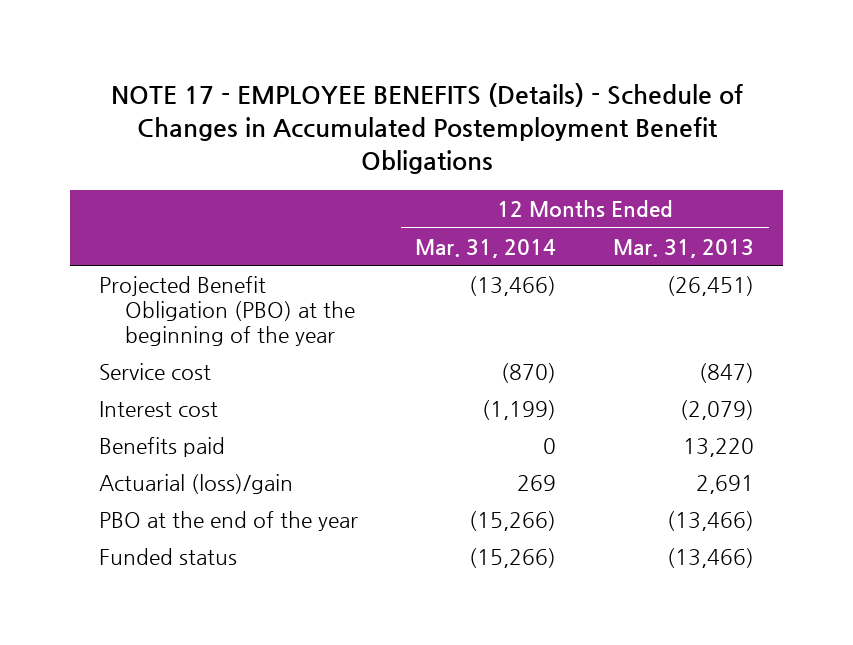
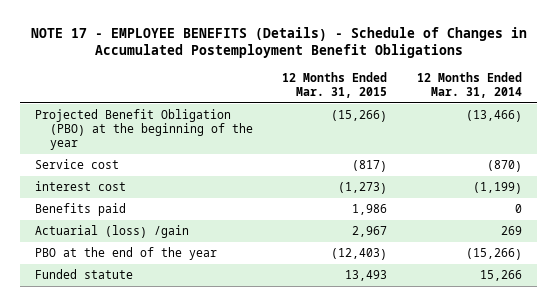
[613,238,755,258] Mar. 31, 2013 -> none
none -> [282,71,388,98] 12 Months Ended Mar. 31, 2015
[98,401,218,418] Interest cost -> [35,180,127,191] interest cost
[98,474,293,495] Actuarial (loss)/gain -> [35,224,190,238] Actuarial (loss) /gain
[98,548,237,566] Funded status -> [35,268,134,279] Funded statute
[469,548,557,569] (15,266) -> [480,269,523,281] 15,266

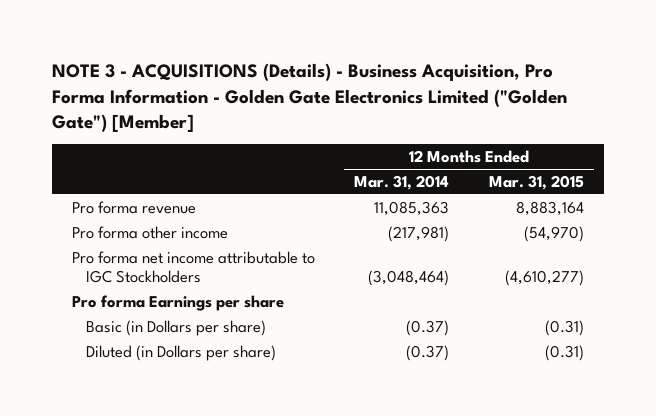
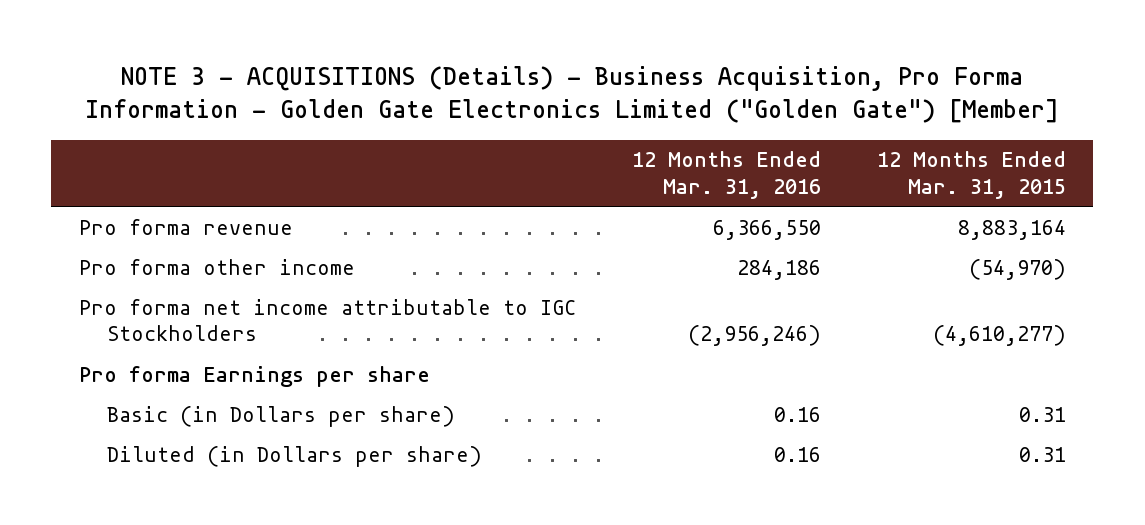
[354,174,450,190] Mar. 31, 2014 -> none
none -> [631,151,821,199] 12 Months Ended Mar. 31, 2016
[544,319,584,336] (0.31) -> [1018,406,1066,422] 0.31
[544,344,584,361] (0.31) -> [1018,446,1066,462] 0.31

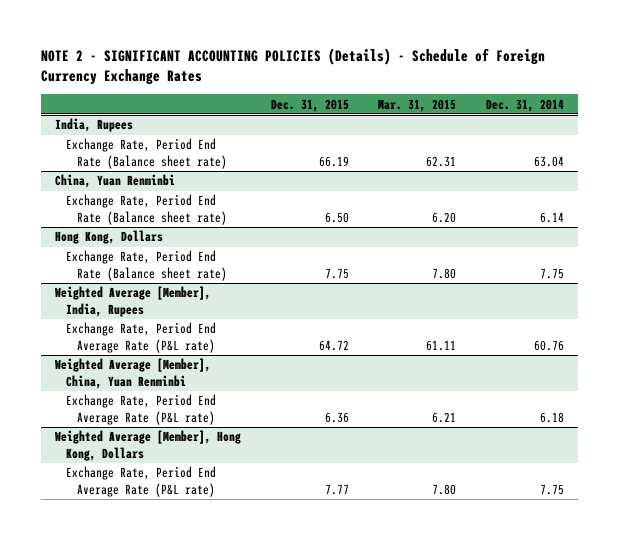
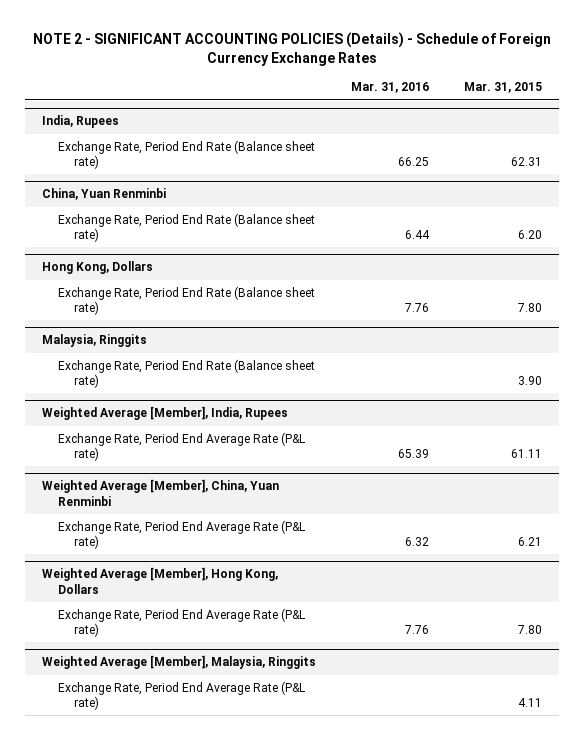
[270,98,349,112] Dec. 31, 2015 -> none
[485,98,564,112] Dec. 31, 2014 -> none
none -> [351,82,430,94] Mar. 31, 2016
none -> [42,334,148,348] Malaysia, Ringgits
none -> [58,358,316,389] Exchange Rate, Period End Rate (Balance sheet rate)
none -> [42,655,317,670] Weighted Average [Member], Malaysia, Ringgits
none -> [58,680,306,711] Exchange Rate, Period End Average Rate (P&L rate)

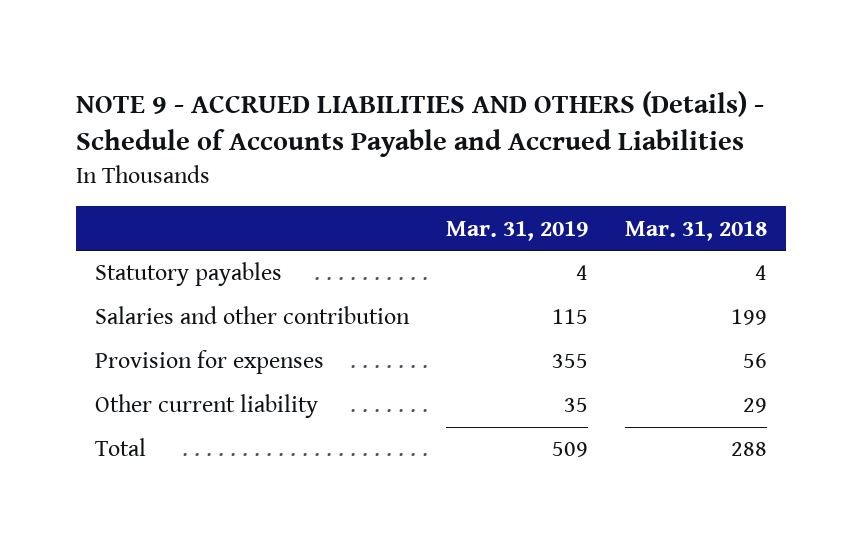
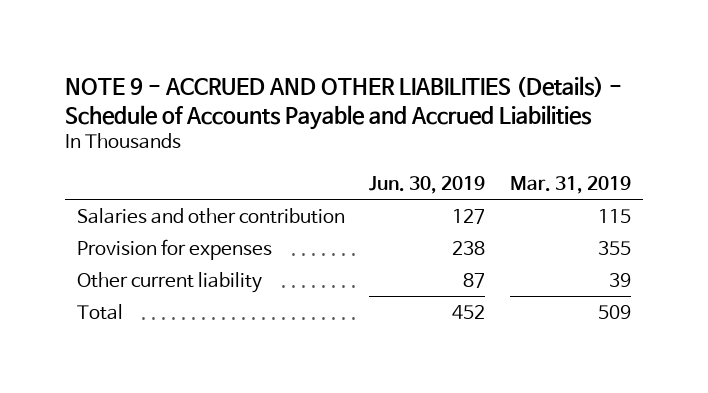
[76,91,765,158] NOTE 9 - ACCRUED LIABILITIES AND OTHERS (Details) - Schedule of Accounts Payable and Accrued Liabilities -> [64,75,622,130] NOTE 9 - ACCRUED AND OTHER LIABILITIES (Details) - Schedule of Accounts Payable and Accrued Liabilities
[625,220,768,241] Mar. 31, 2018 -> none
none -> [369,175,486,194] Jun. 30, 2019
[95,262,283,287] Statutory payables -> none
[564,398,589,413] 35 -> [608,272,631,287] 39

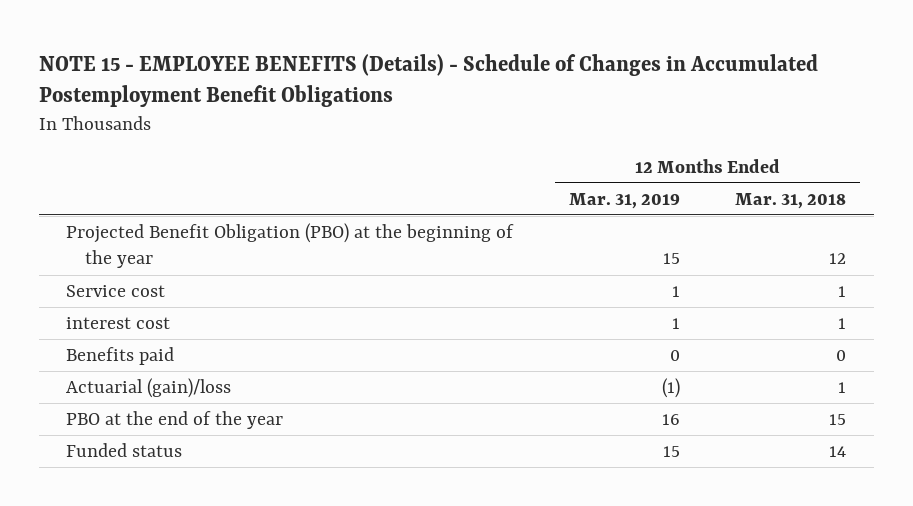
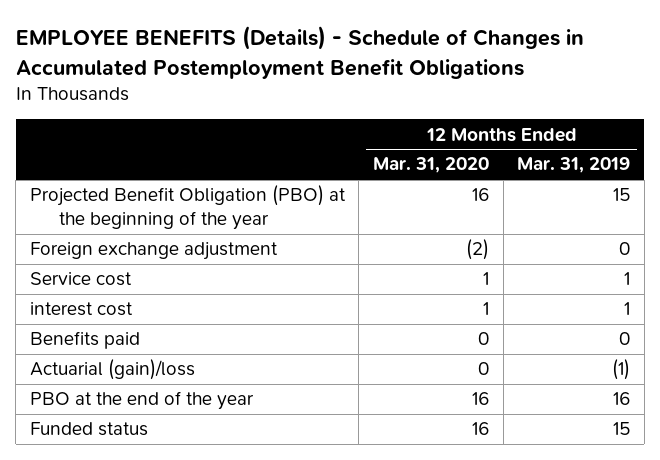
[38,53,818,108] NOTE 15 - EMPLOYEE BENEFITS (Details) - Schedule of Changes in Accumulated Postemployment Benefit Obligations -> [15,26,584,79] EMPLOYEE BENEFITS (Details) - Schedule of Changes in Accumulated Postemployment Benefit Obligations
[735,192,847,209] Mar. 31, 2018 -> none
none -> [373,157,490,174] Mar. 31, 2020
none -> [29,242,278,261] Foreign exchange adjustment

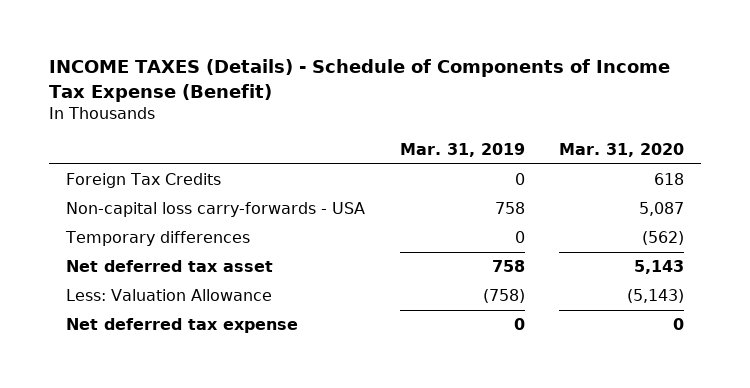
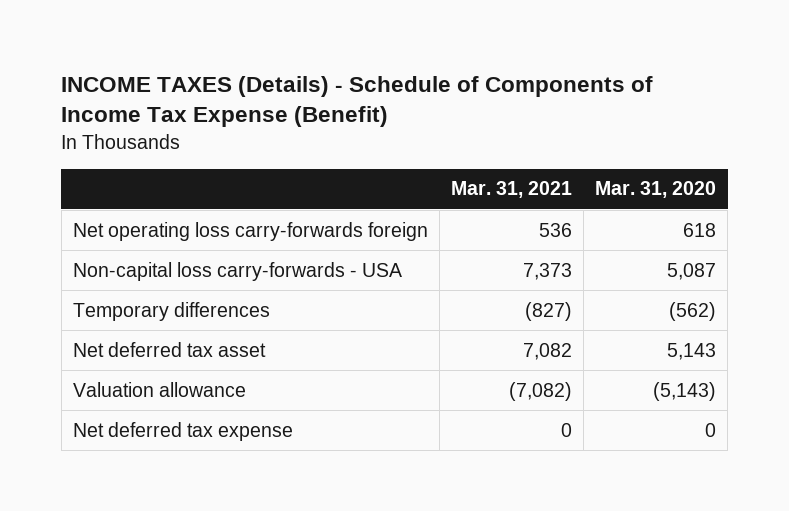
[399,143,525,158] Mar. 31, 2019 -> none
none -> [450,181,572,199] Mar. 31, 2021
[66,173,222,189] Foreign Tax Credits -> [72,221,428,241] Net operating loss carry-forwards foreign
[66,289,273,302] Less: Valuation Allowance -> [72,381,246,397] Valuation allowance

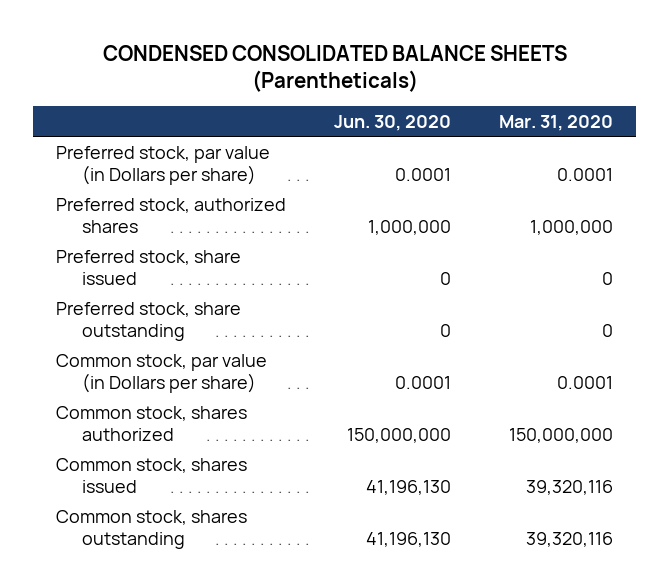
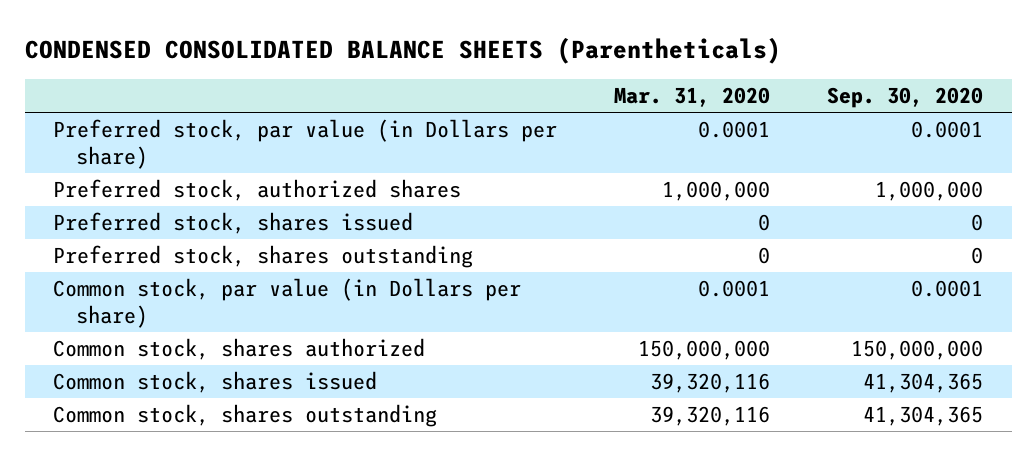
[334,114,452,131] Jun. 30, 2020 -> none
none -> [827,87,984,109] Sep. 30, 2020
[56,249,242,285] Preferred stock, share issued -> [53,212,414,235] Preferred stock, shares issued
[56,301,242,341] Preferred stock, share outstanding -> [53,245,474,269] Preferred stock, shares outstanding

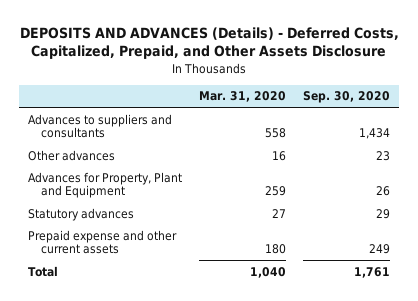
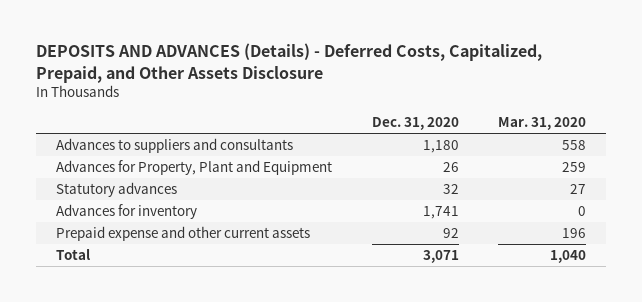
[303,91,391,104] Sep. 30, 2020 -> none
none -> [371,117,459,131] Dec. 31, 2020
[27,149,115,161] Other advances -> none
none -> [56,204,198,220] Advances for inventory
[265,244,287,255] 180 -> [562,228,587,239] 196

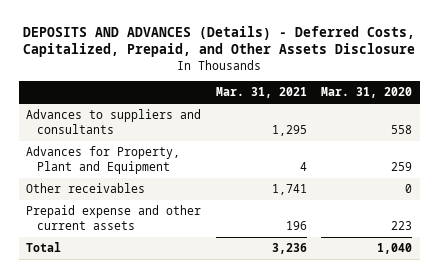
[371,117,459,131] Dec. 31, 2020 -> none
none -> [215,87,307,99] Mar. 31, 2021
[56,182,178,198] Statutory advances -> none
[56,204,198,220] Advances for inventory -> none
none -> [26,183,146,194] Other receivables
[562,228,587,239] 196 -> [391,220,413,230] 223

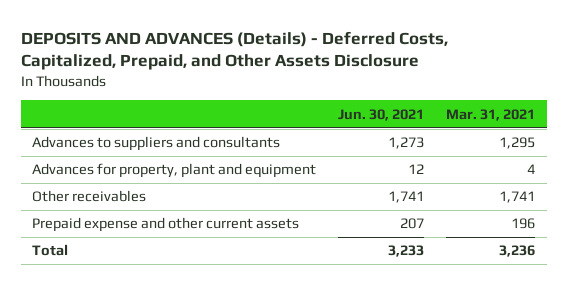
[321,87,413,99] Mar. 31, 2020 -> none
none -> [338,108,425,121] Jun. 30, 2021
[26,146,181,174] Advances for Property, Plant and Equipment -> [31,163,316,179] Advances for property, plant and equipment

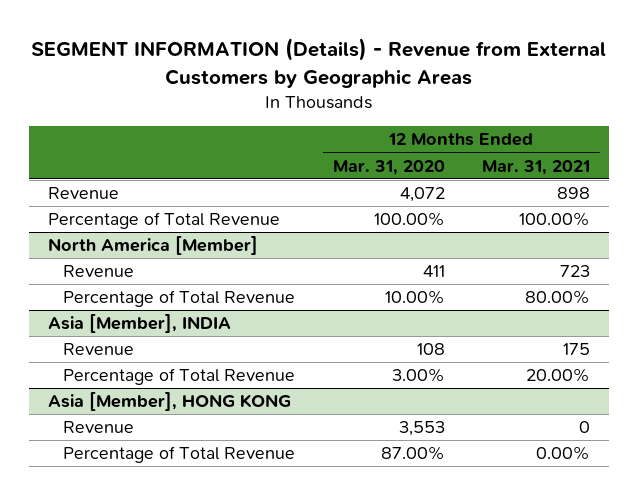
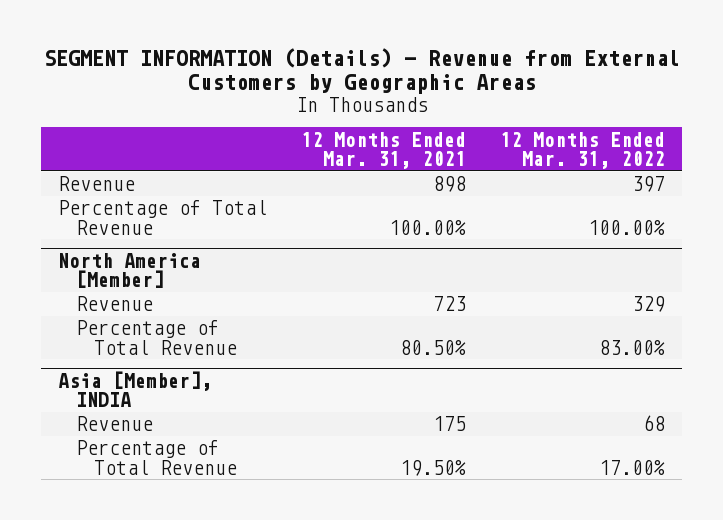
[332,159,445,175] Mar. 31, 2020 -> none
none -> [500,131,666,169] 12 Months Ended Mar. 31, 2022
[525,290,591,305] 80.00% -> [400,339,467,355] 80.50%
[47,392,291,412] Asia [Member], HONG KONG -> none
[62,421,134,434] Revenue -> none
[62,446,295,464] Percentage of Total Revenue -> none
[526,368,591,383] 20.00% -> [400,459,467,476] 19.50%

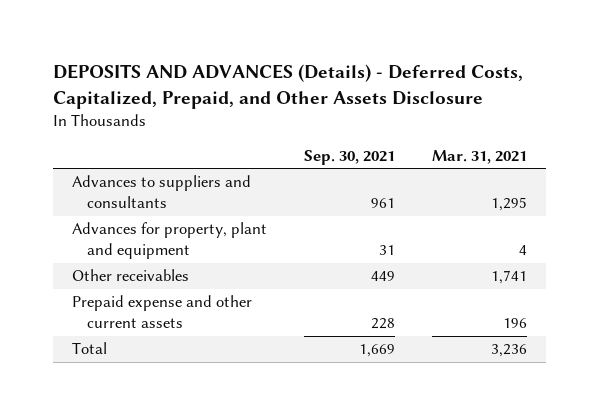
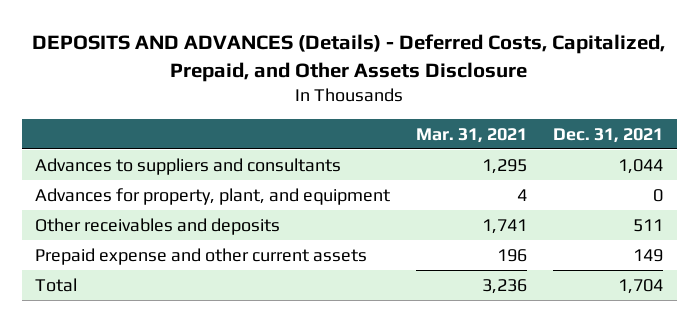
[303,149,395,165] Sep. 30, 2021 -> none
none -> [553,127,664,143] Dec. 31, 2021
[71,222,267,259] Advances for property, plant and equipment -> [34,187,390,205] Advances for property, plant, and equipment
[71,269,189,282] Other receivables -> [34,217,280,235] Other receivables and deposits

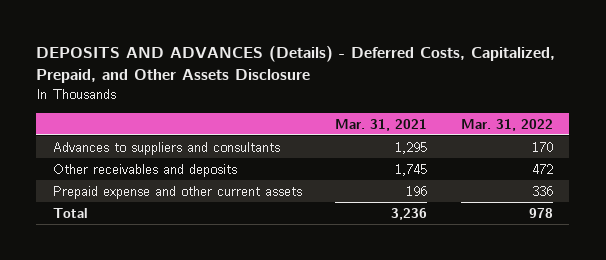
[553,127,664,143] Dec. 31, 2021 -> none
none -> [460,118,553,131] Mar. 31, 2022
[34,187,390,205] Advances for property, plant, and equipment -> none
[482,218,528,234] 1,741 -> [395,163,428,176] 1,745

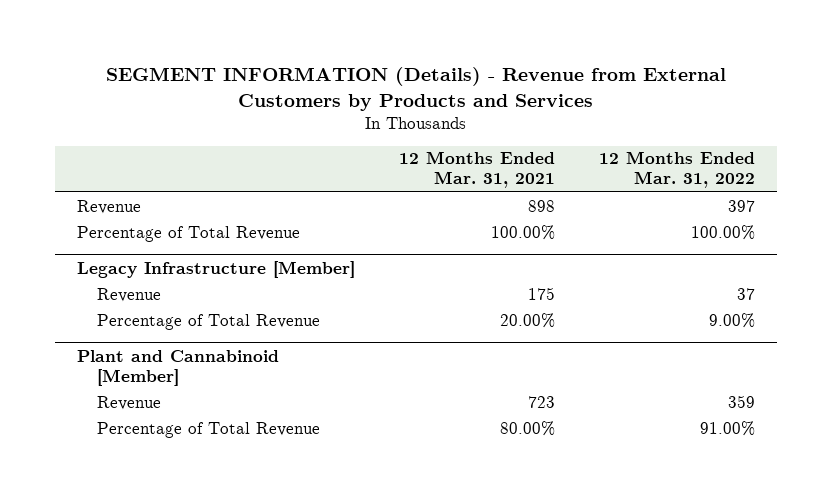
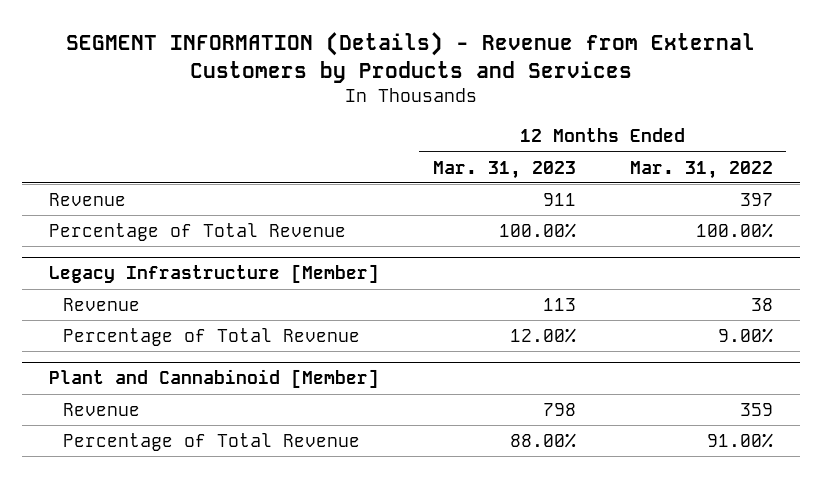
[399,151,556,189] 12 Months Ended Mar. 31, 2021 -> none
none -> [432,160,576,179] Mar. 31, 2023
[737,287,756,300] 37 -> [750,297,773,311] 38

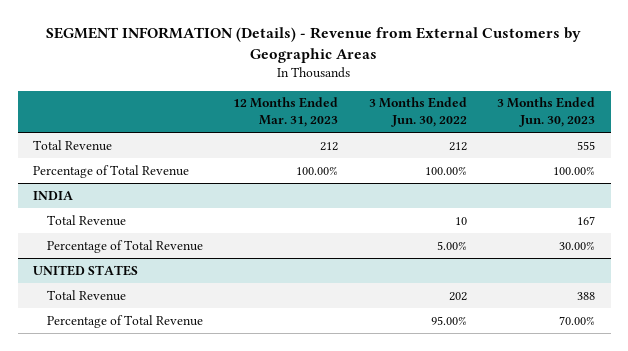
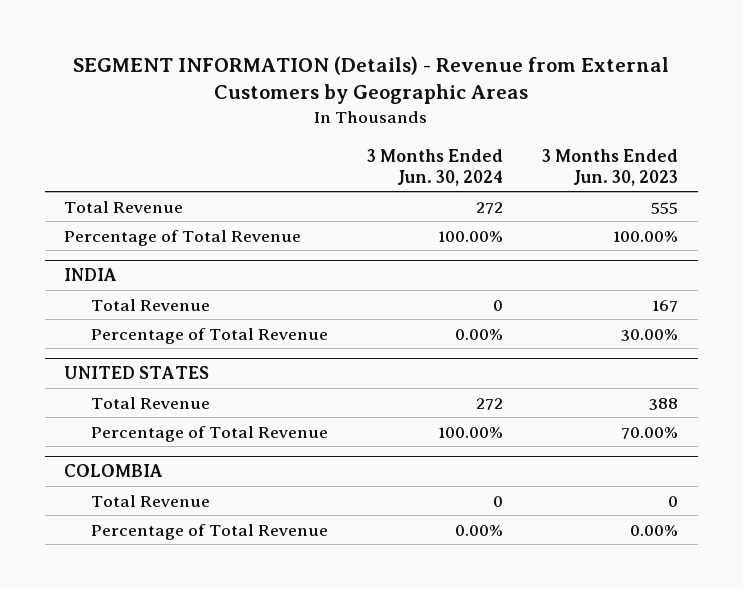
[233,97,339,128] 12 Months Ended Mar. 31, 2023 -> none
[368,97,467,128] 3 Months Ended Jun. 30, 2022 -> none
none -> [367,148,504,186] 3 Months Ended Jun. 30, 2024
none -> [64,464,164,478] COLOMBIA
none -> [90,494,210,507] Total Revenue
none -> [90,523,328,540] Percentage of Total Revenue

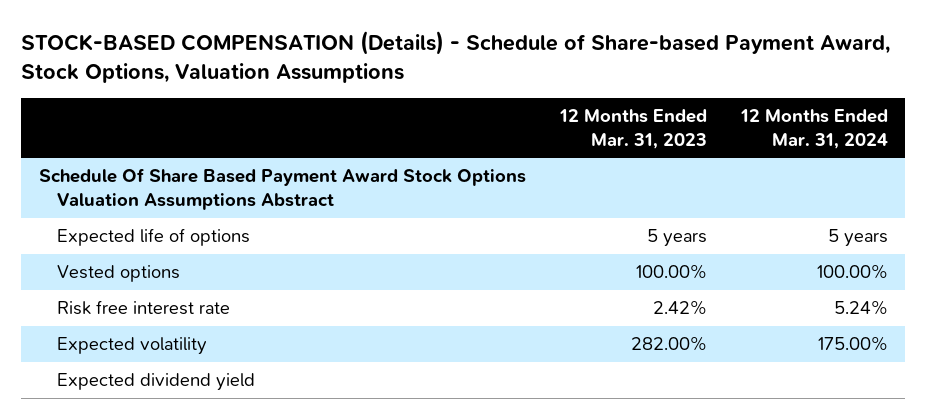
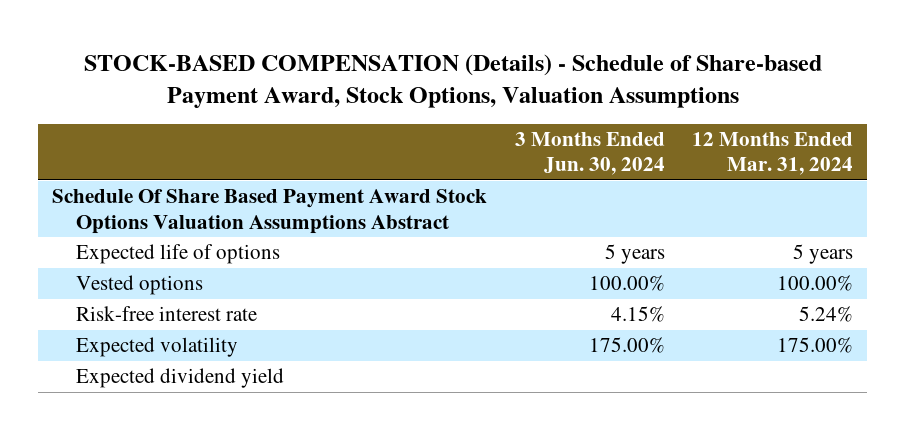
[558,109,707,149] 12 Months Ended Mar. 31, 2023 -> none
none -> [514,131,665,176] 3 Months Ended Jun. 30, 2024
[56,300,230,316] Risk free interest rate -> [75,306,257,322] Risk-free interest rate

